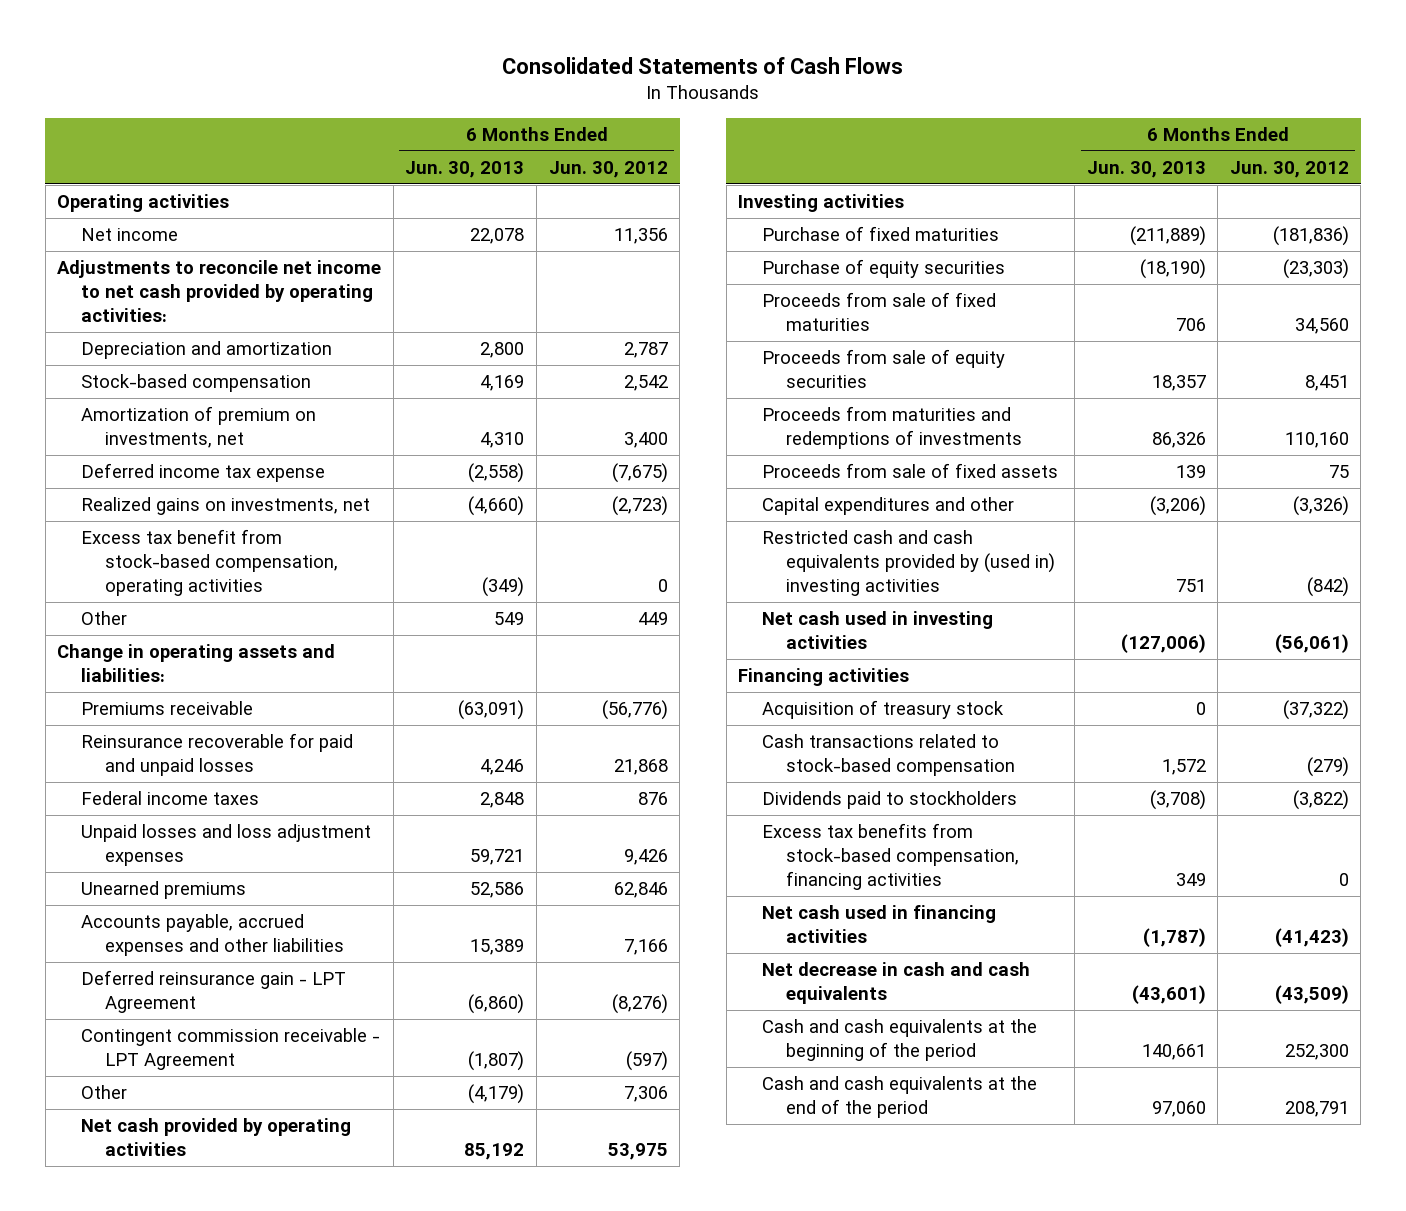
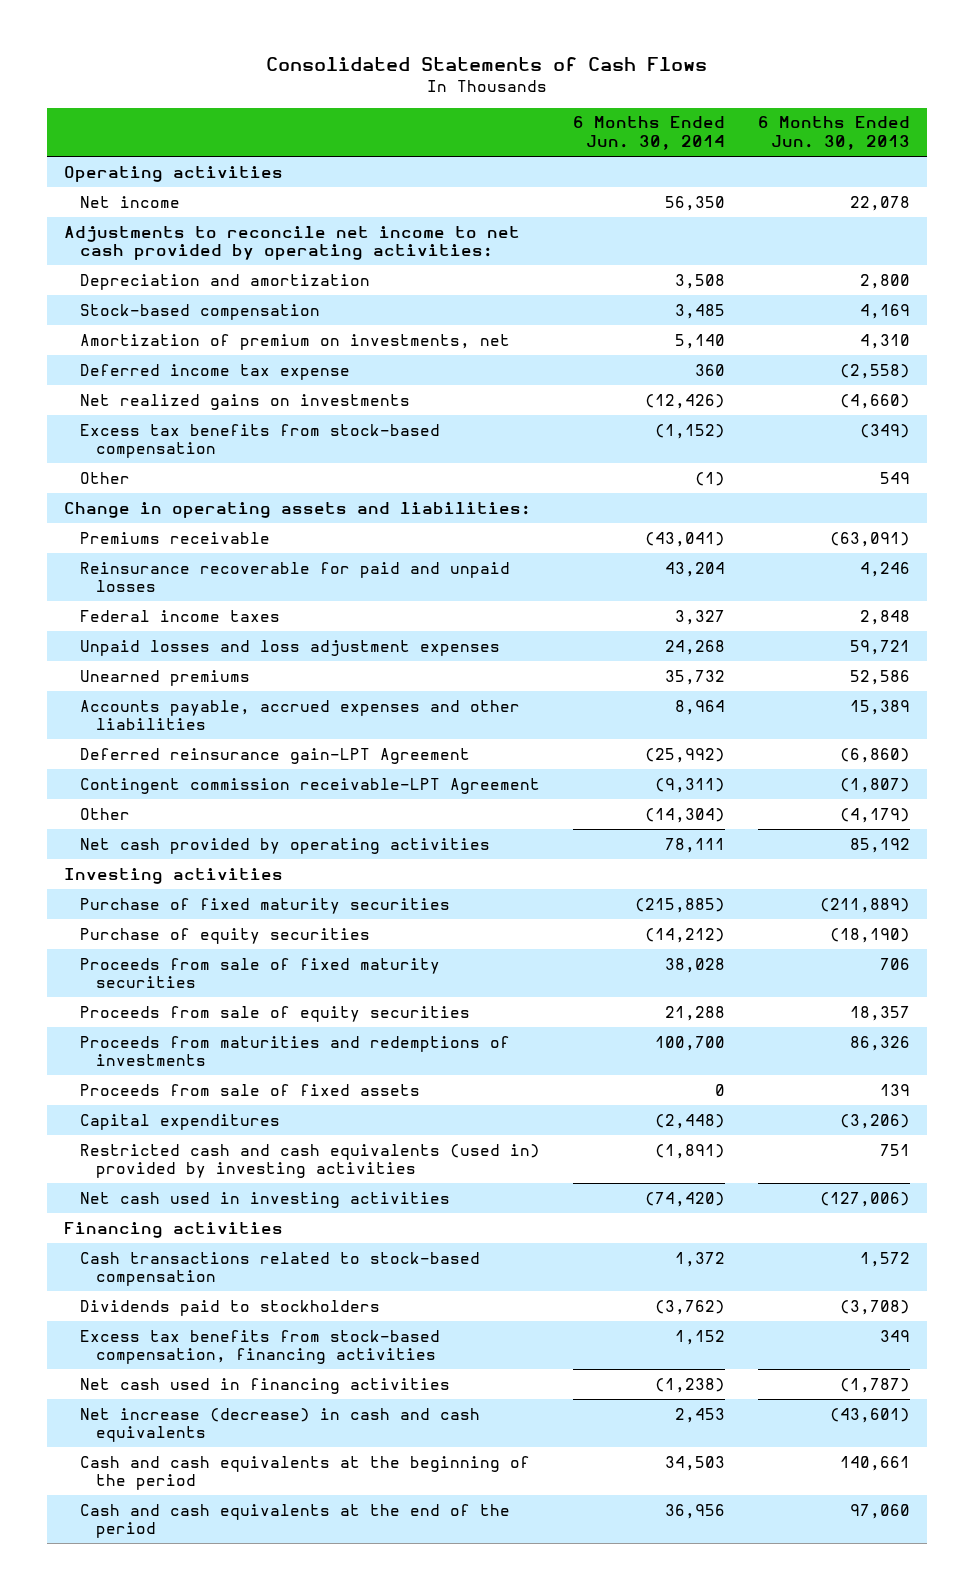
[548,160,668,178] Jun. 30, 2012 -> none
none -> [572,116,725,151] 6 Months Ended Jun. 30, 2014
[80,497,370,516] Realized gains on investments, net -> [79,393,410,410] Net realized gains on investments
[80,529,338,596] Excess tax benefit from stock-based compensation, operating activities -> [79,423,440,459] Excess tax benefits from stock-based compensation
[80,970,346,1014] Deferred reinsurance gain - LPT Agreement -> [79,747,470,764] Deferred reinsurance gain-LPT Agreement
[80,1028,380,1071] Contingent commission receivable - LPT Agreement -> [79,777,540,794] Contingent commission receivable-LPT Agreement
[762,226,1000,242] Purchase of fixed maturities -> [79,897,450,914] Purchase of fixed maturity securities
[762,292,997,332] Proceeds from sale of fixed maturities -> [79,957,440,989] Proceeds from sale of fixed maturity securities
[762,497,1015,516] Capital expenditures and other -> [79,1113,280,1130] Capital expenditures
[762,530,1055,596] Restricted cash and cash equivalents provided by (used in) investing activities -> [79,1143,540,1179] Restricted cash and cash equivalents (used in) provided by investing activities
[762,700,1005,720] Acquisition of treasury stock -> none
[762,962,1031,1005] Net decrease in cash and cash equivalents -> [79,1407,480,1443] Net increase (decrease) in cash and cash equivalents

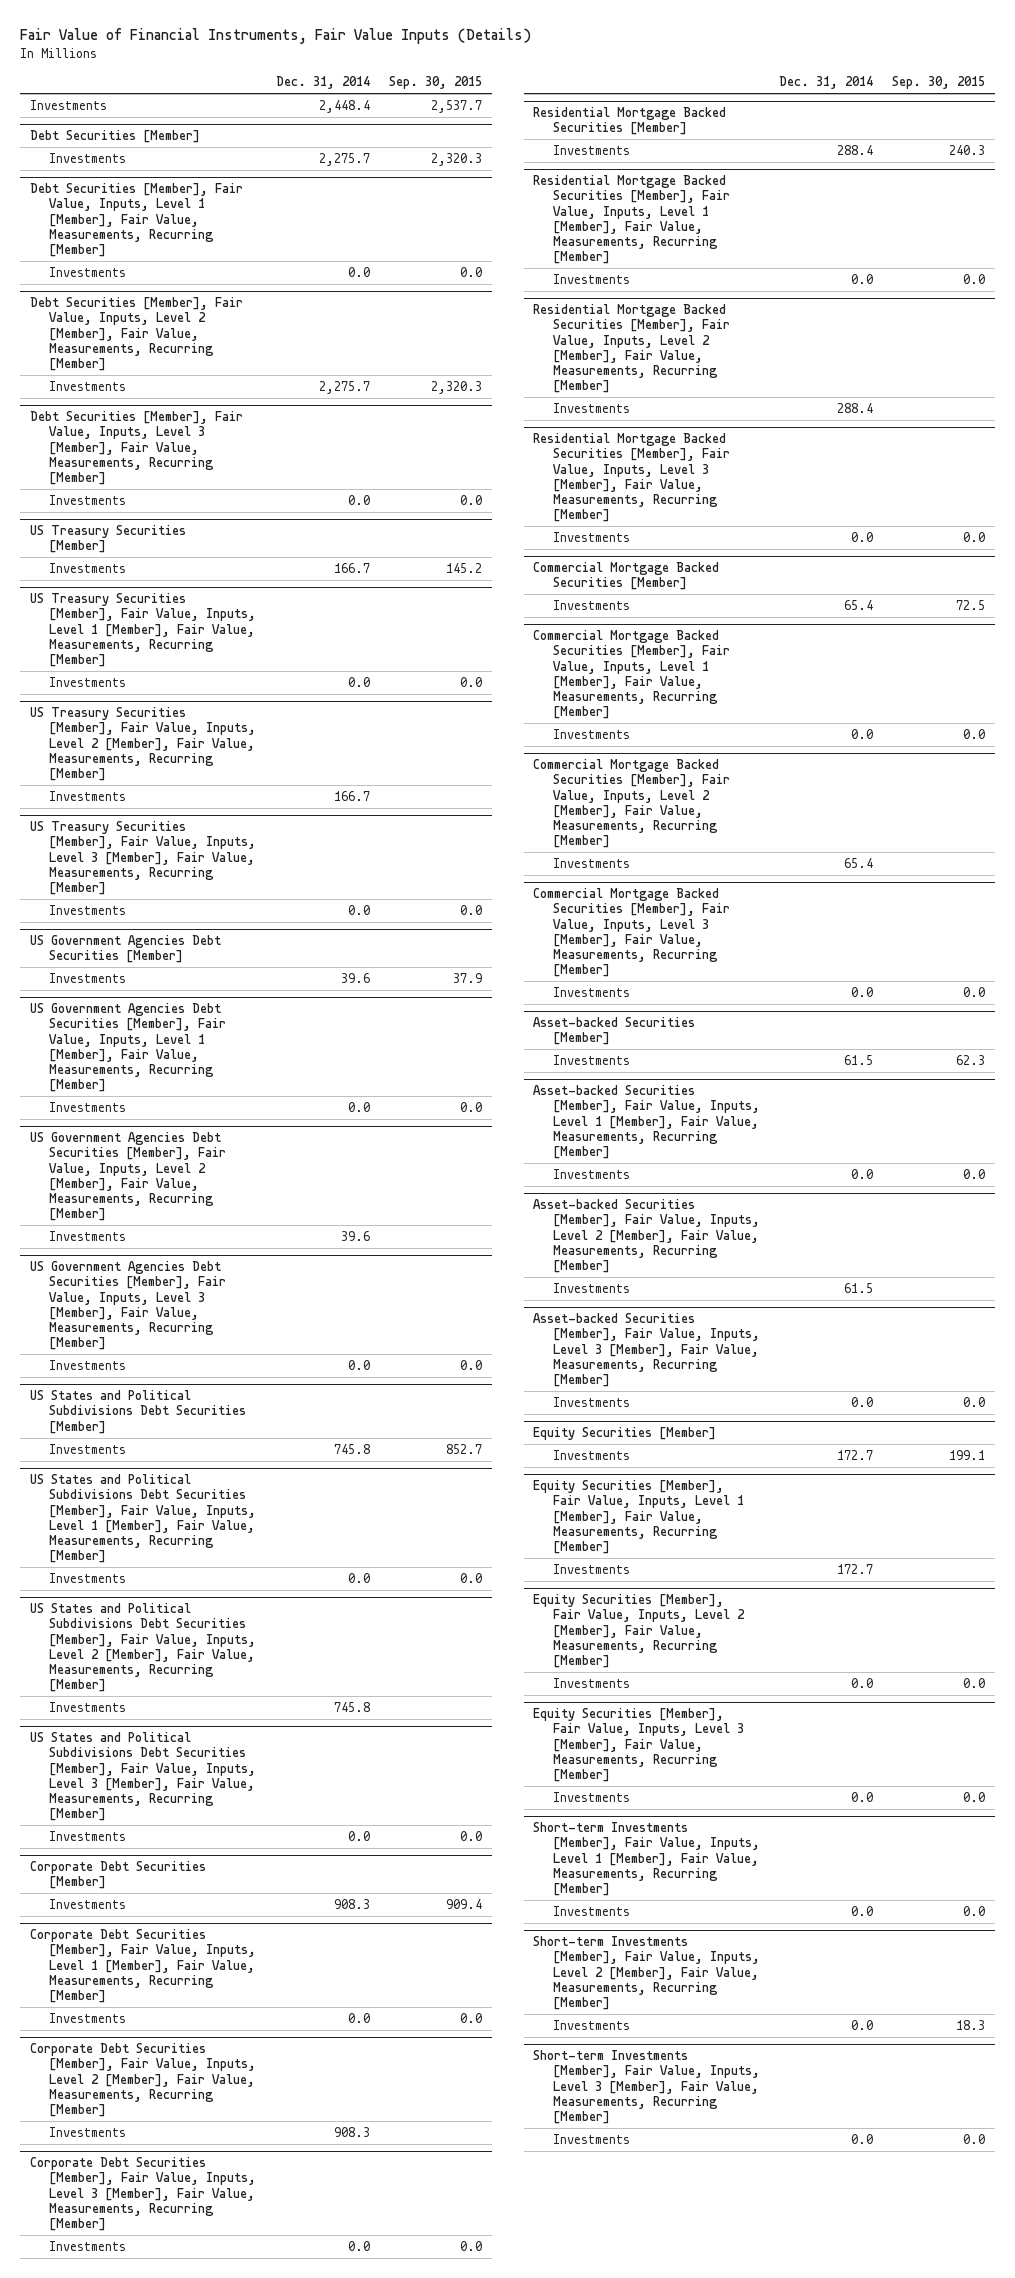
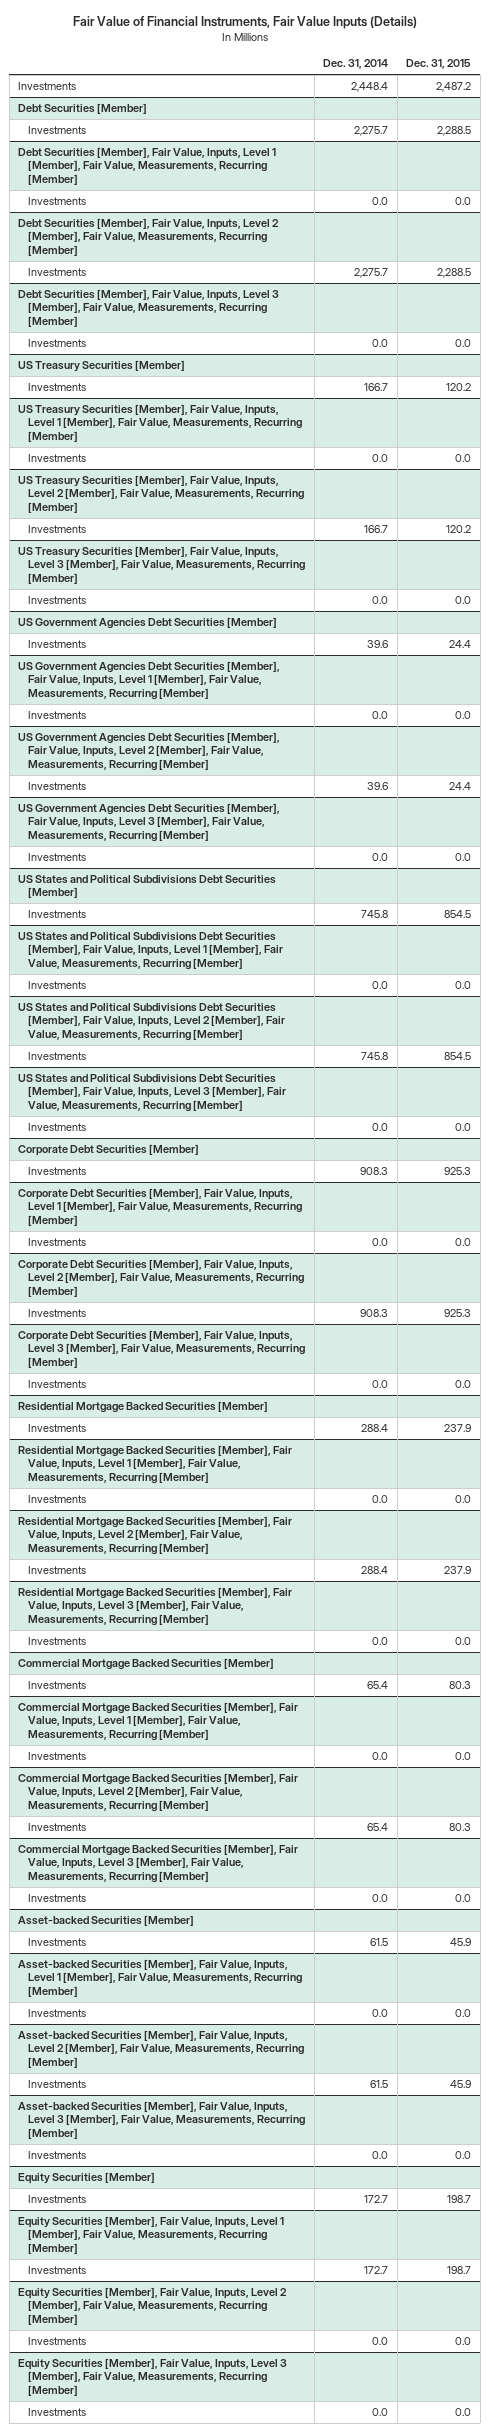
[389,76,483,90] Sep. 30, 2015 -> none
none -> [406,59,472,70] Dec. 31, 2015
[533,1822,760,1896] Short-term Investments [Member], Fair Value, Inputs, Level 1 [Member], Fair Value, Measurements, Recurring [Member] -> none
[552,1905,630,1916] Investments -> none
[533,1936,760,2010] Short-term Investments [Member], Fair Value, Inputs, Level 2 [Member], Fair Value, Measurements, Recurring [Member] -> none
[552,2019,630,2030] Investments -> none
[533,2050,760,2124] Short-term Investments [Member], Fair Value, Inputs, Level 3 [Member], Fair Value, Measurements, Recurring [Member] -> none
[552,2133,630,2144] Investments -> none

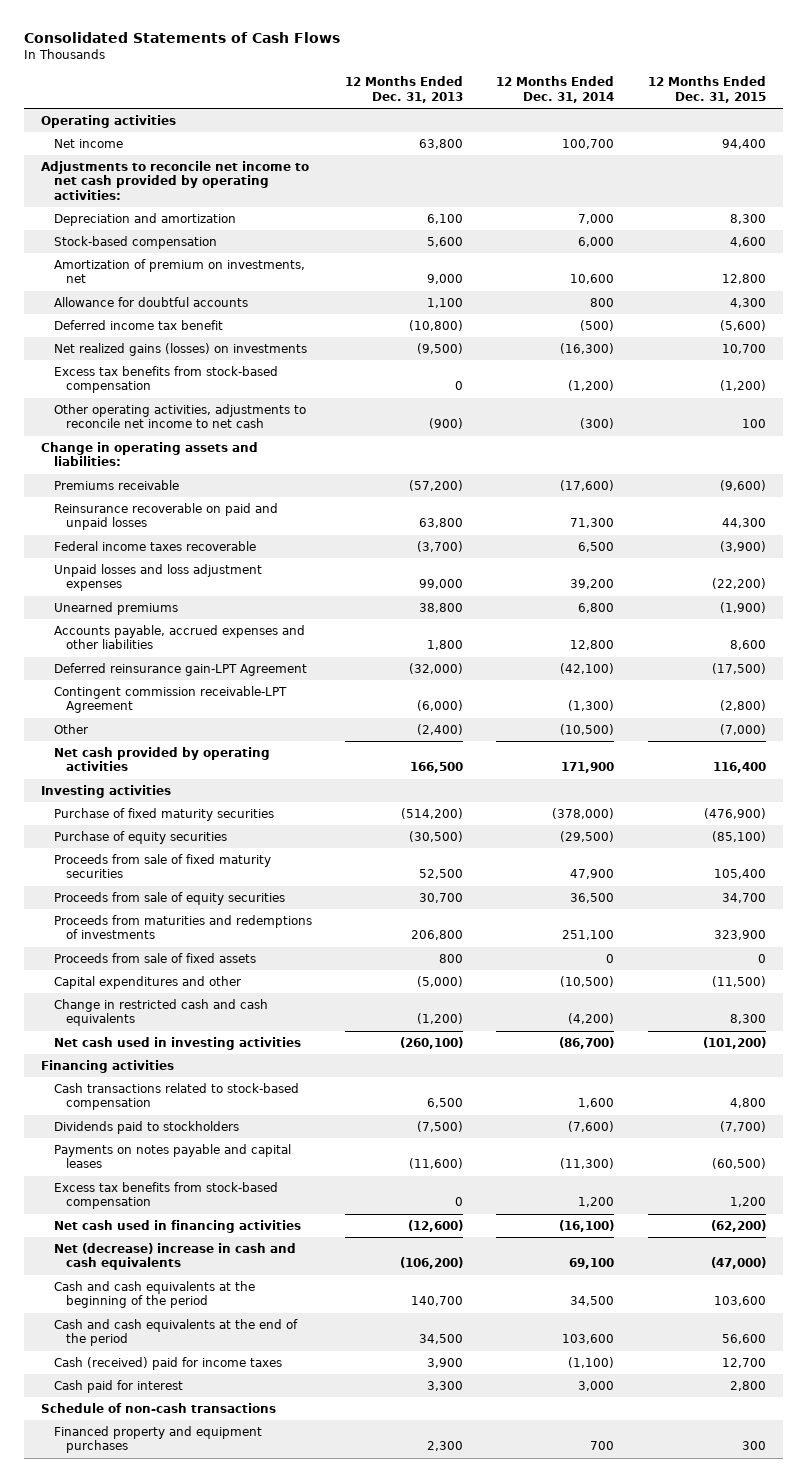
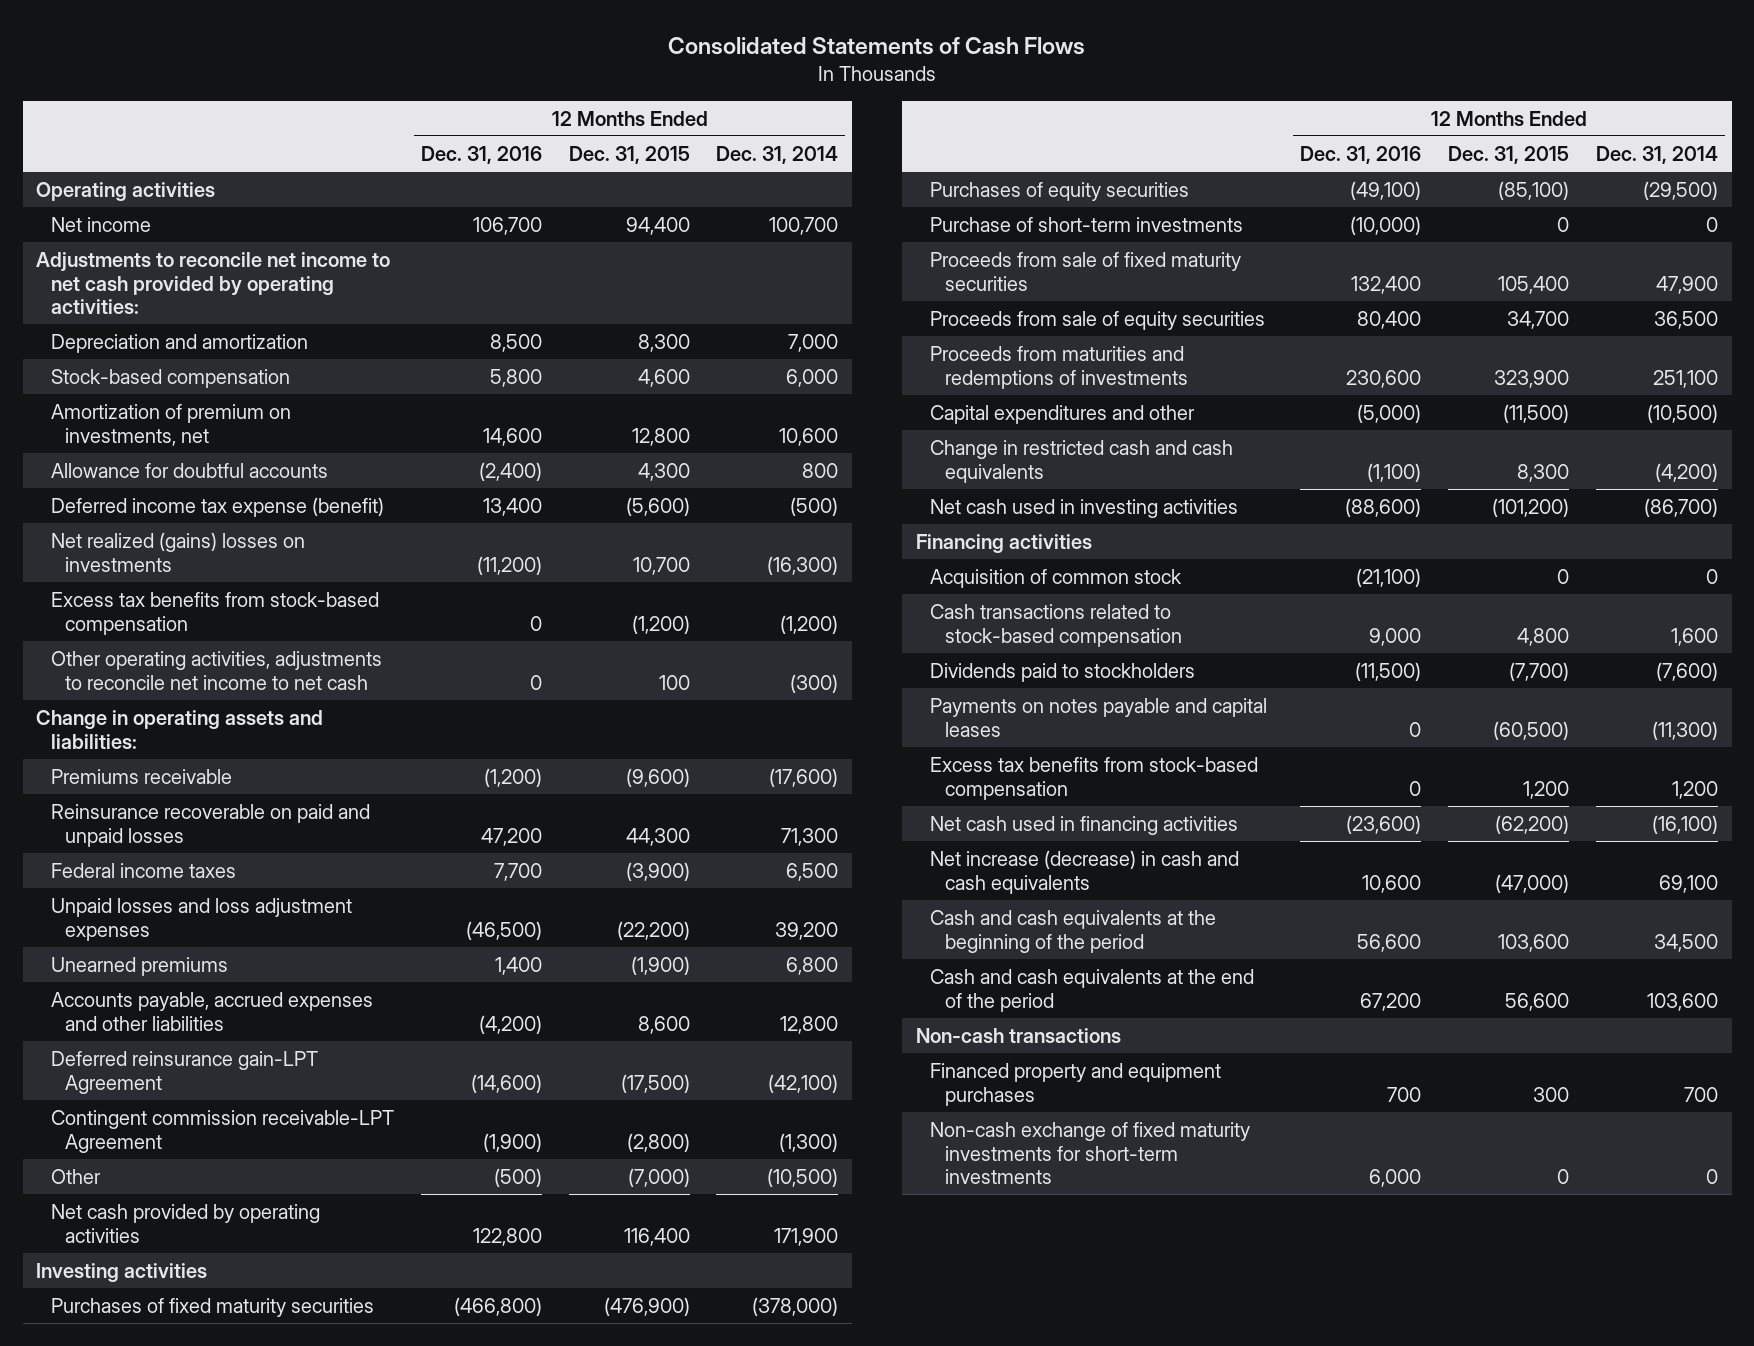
[345,76,464,103] 12 Months Ended Dec. 31, 2013 -> none
none -> [420,145,542,164] Dec. 31, 2016
[53,319,223,330] Deferred income tax benefit -> [50,496,384,517] Deferred income tax expense (benefit)
[53,342,307,356] Net realized gains (losses) on investments -> [50,531,305,572] Net realized (gains) losses on investments
[53,540,256,551] Federal income taxes recoverable -> [50,862,236,878] Federal income taxes
[53,807,274,821] Purchase of fixed maturity securities -> [50,1297,374,1317] Purchases of fixed maturity securities
[53,830,227,844] Purchase of equity securities -> [930,181,1190,201] Purchases of equity securities
none -> [930,216,1244,232] Purchase of short-term investments
[53,952,256,963] Proceeds from sale of fixed assets -> none
none -> [930,568,1183,588] Acquisition of common stock
[53,1242,296,1271] Net (decrease) increase in cash and cash equivalents -> [930,849,1240,894] Net increase (decrease) in cash and cash equivalents
[53,1356,282,1370] Cash (received) paid for income taxes -> none
[53,1379,183,1393] Cash paid for interest -> none
[40,1402,276,1413] Schedule of non-cash transactions -> [915,1027,1121,1043] Non-cash transactions
none -> [930,1121,1251,1185] Non-cash exchange of fixed maturity investments for short-term investments

